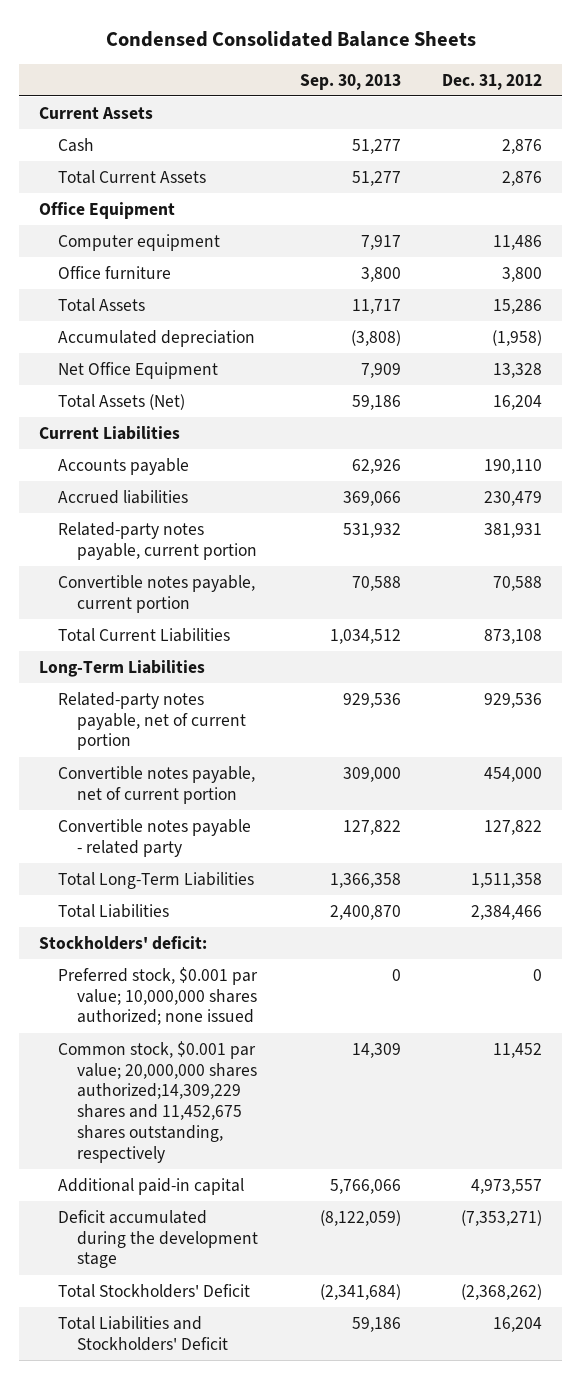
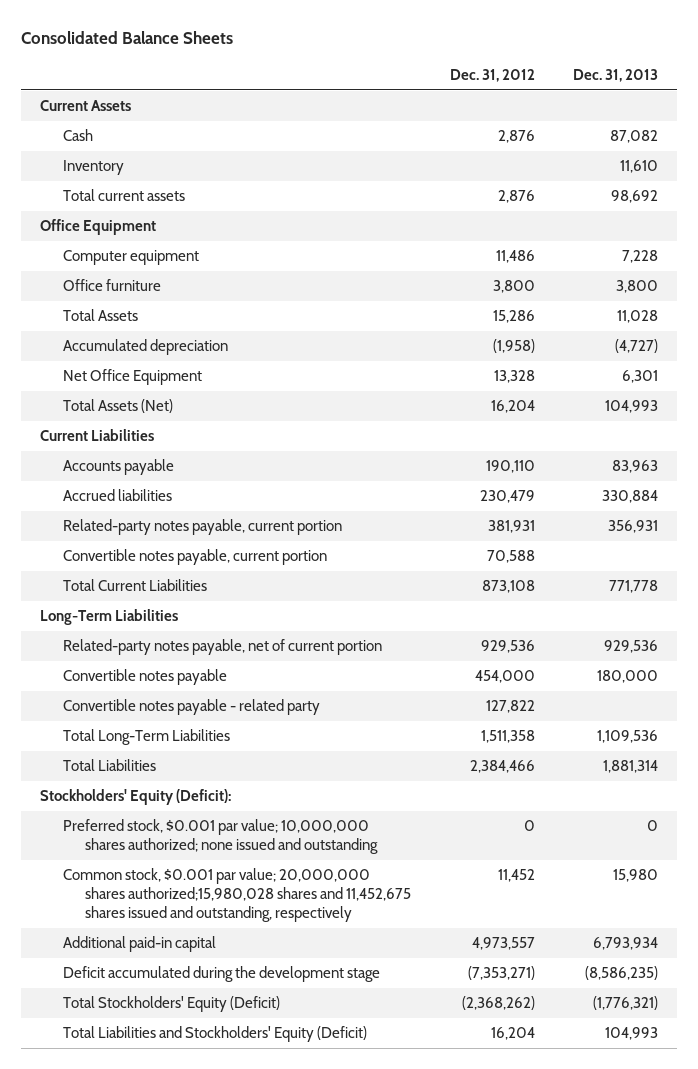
[105,31,476,48] Condensed Consolidated Balance Sheets -> [21,31,234,45] Consolidated Balance Sheets
[299,73,401,90] Sep. 30, 2013 -> none
none -> [572,68,658,82] Dec. 31, 2013
none -> [62,160,124,176] Inventory
[58,169,207,184] Total Current Assets -> [62,189,185,202] Total current assets
[58,765,256,804] Convertible notes payable, net of current portion -> [62,669,227,686] Convertible notes payable
[39,935,208,950] Stockholders' deficit: -> [40,789,232,806] Stockholders' Equity (Deficit):
[58,966,259,1026] Preferred stock, $0.001 par value; 10,000,000 shares authorized; none issued -> [62,819,379,855] Preferred stock, $0.001 par value; 10,000,000 shares authorized; none issued and outstanding
[58,1040,258,1163] Common stock, $0.001 par value; 20,000,000 shares authorized;14,309,229 shares and 11,452,675 shares outstanding, respectively -> [62,868,412,922] Common stock, $0.001 par value; 20,000,000 shares authorized;15,980,028 shares and 11,452,675 shares issued and outstanding, respectively
[58,1283,251,1298] Total Stockholders' Deficit -> [62,996,280,1013] Total Stockholders' Equity (Deficit)
[58,1315,229,1351] Total Liabilities and Stockholders' Deficit -> [62,1026,367,1043] Total Liabilities and Stockholders' Equity (Deficit)

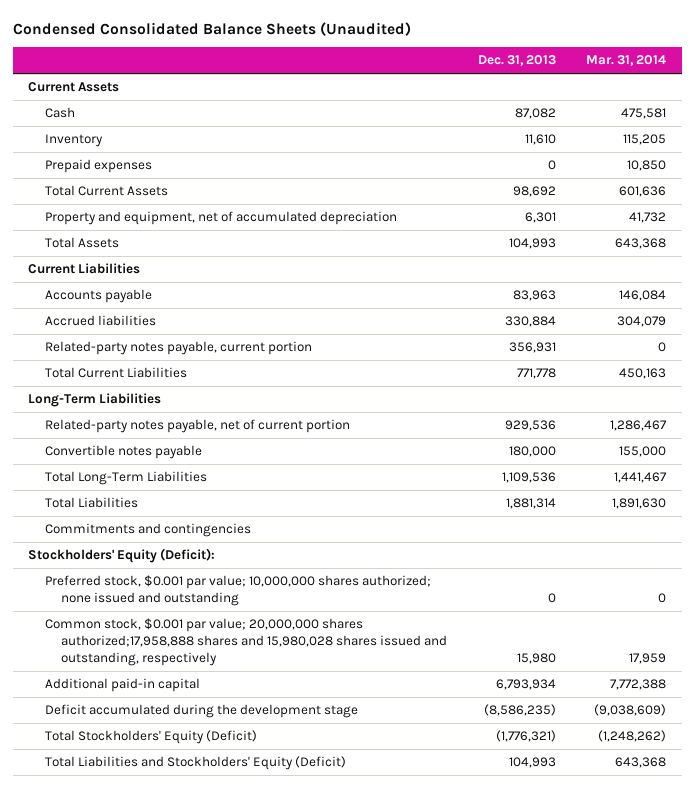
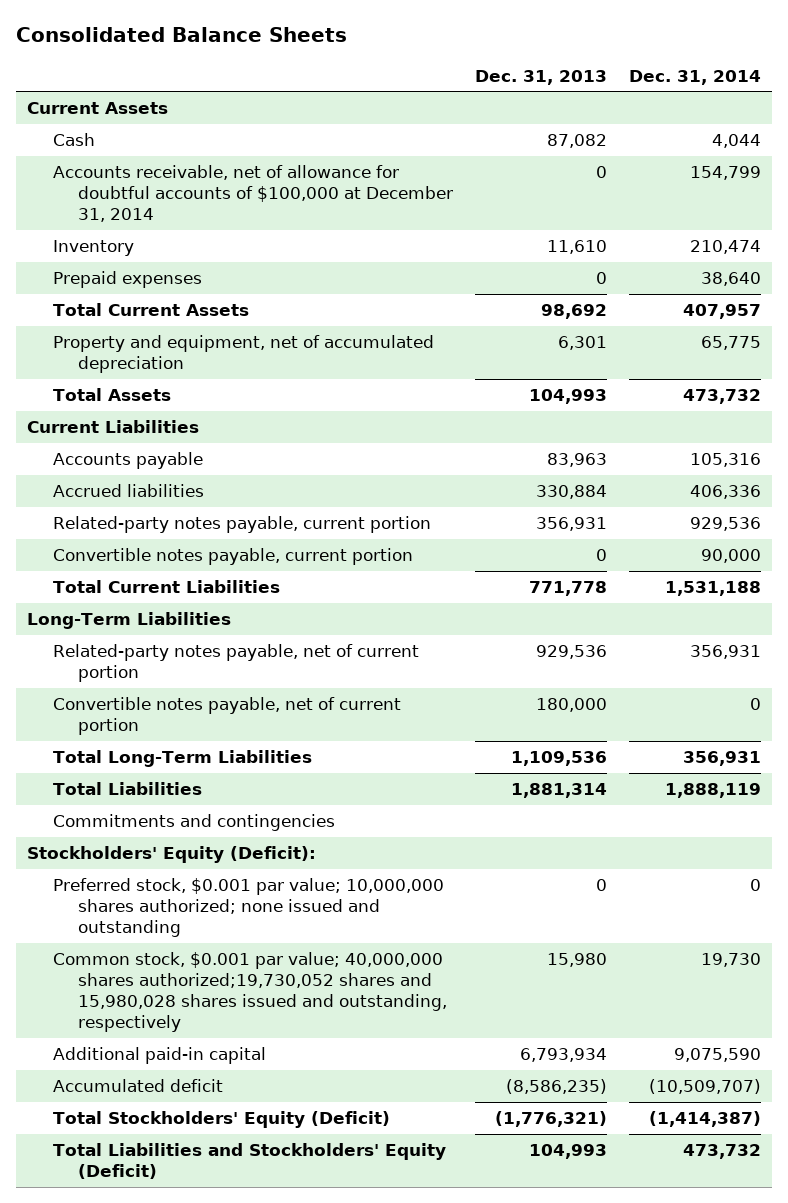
[12,21,411,36] Condensed Consolidated Balance Sheets (Unaudited) -> [15,27,347,43] Consolidated Balance Sheets
[586,55,667,67] Mar. 31, 2014 -> none
none -> [628,69,761,85] Dec. 31, 2014
none -> [52,165,454,223] Accounts receivable, net of allowance for doubtful accounts of $100,000 at December 31, 2014
none -> [52,548,413,566] Convertible notes payable, current portion
[44,445,202,460] Convertible notes payable -> none
none -> [52,697,401,736] Convertible notes payable, net of current portion
[44,618,448,666] Common stock, $0.001 par value; 20,000,000 shares authorized;17,958,888 shares and 15,980,028 shares issued and outstanding, respectively -> [52,952,448,1033] Common stock, $0.001 par value; 40,000,000 shares authorized;19,730,052 shares and 15,980,028 shares issued and outstanding, respectively
[44,704,358,719] Deficit accumulated during the development stage -> [52,1079,223,1093] Accumulated deficit

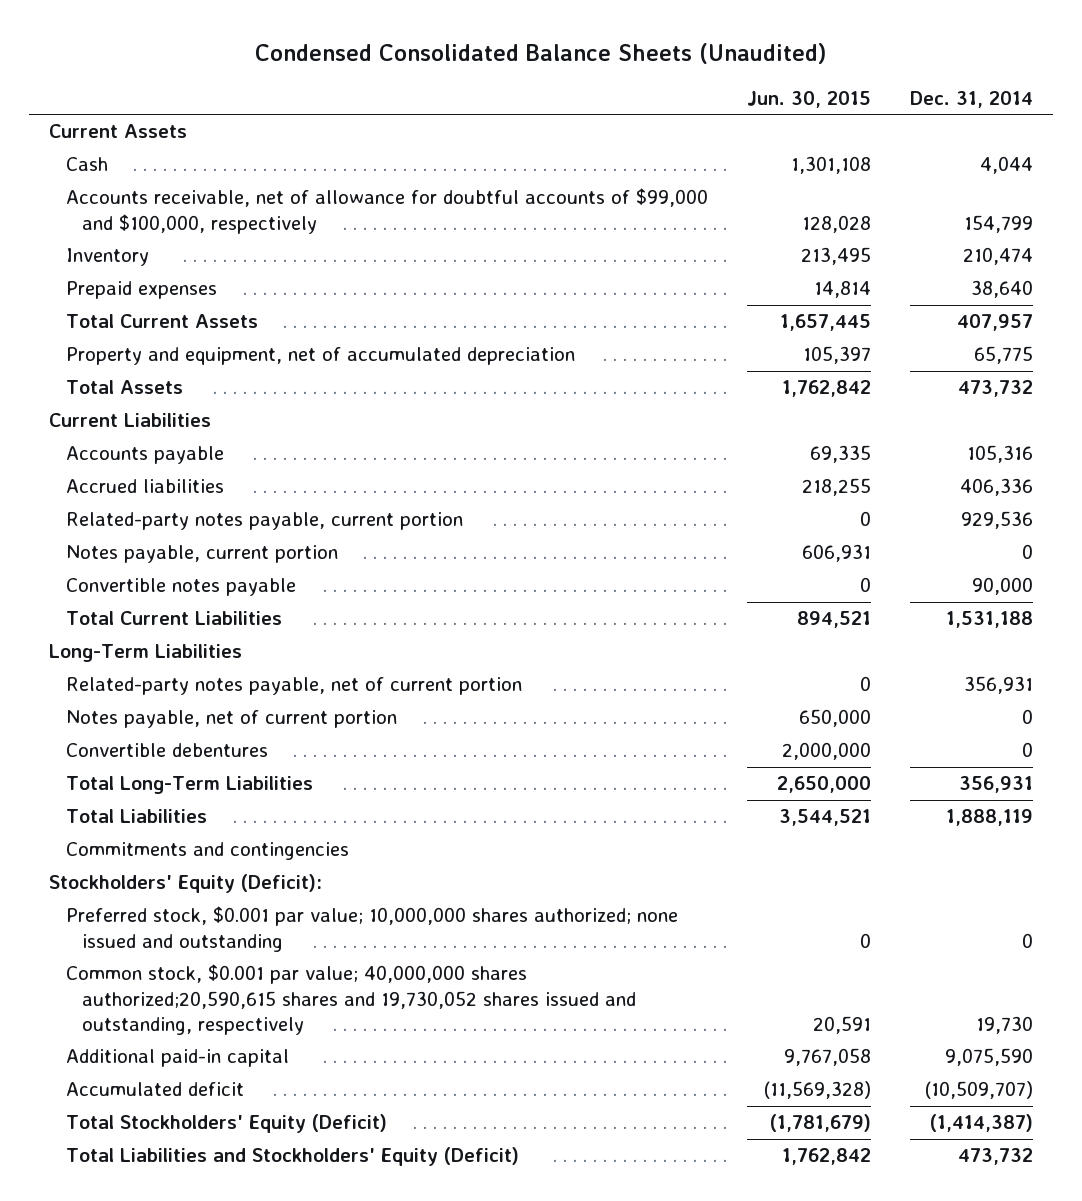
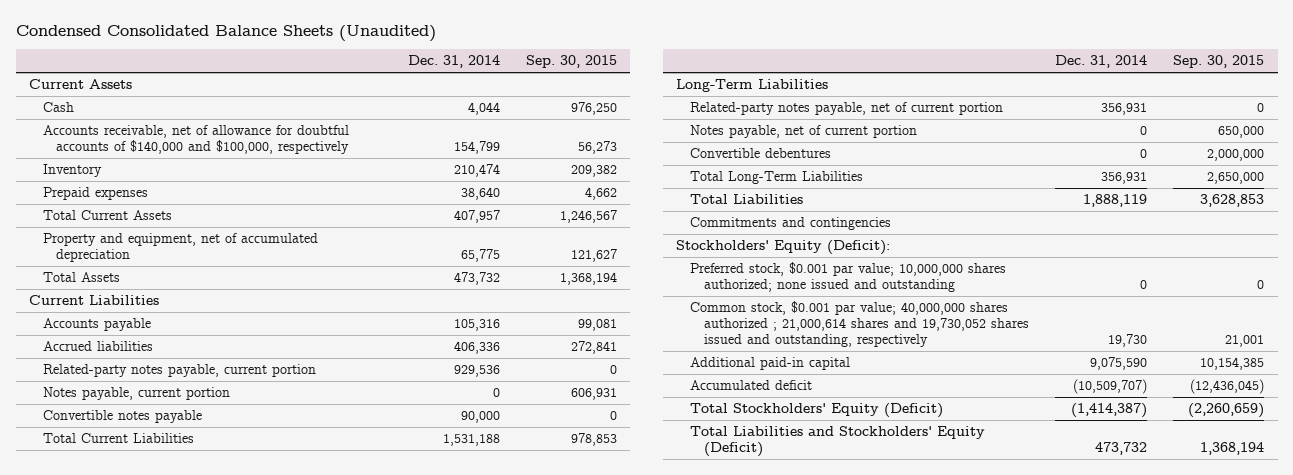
[747,90,872,108] Jun. 30, 2015 -> none
none -> [525,55,617,69] Sep. 30, 2015
[65,188,708,234] Accounts receivable, net of allowance for doubtful accounts of $99,000 and $100,000, respectively -> [42,124,350,154] Accounts receivable, net of allowance for doubtful accounts of $140,000 and $100,000, respectively
[65,964,637,1035] Common stock, $0.001 par value; 40,000,000 shares authorized;20,590,615 shares and 19,730,052 shares issued and outstanding, respectively -> [690,300,1030,347] Common stock, $0.001 par value; 40,000,000 shares authorized ; 21,000,614 shares and 19,730,052 shares issued and outstanding, respectively

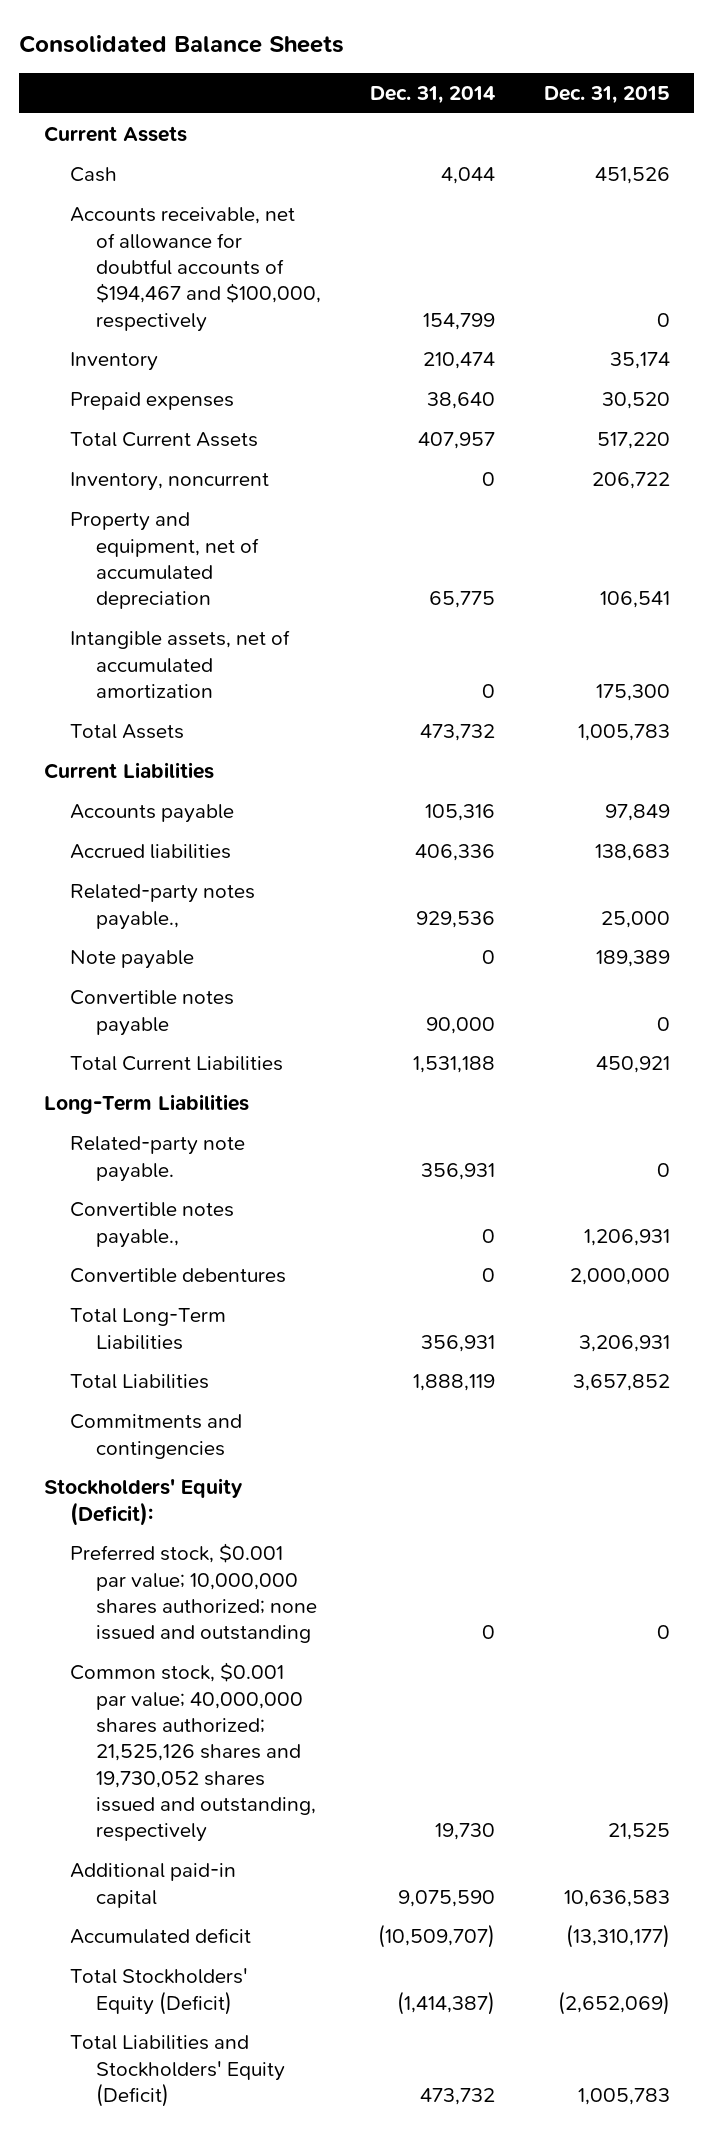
[15,25,436,43] Condensed Consolidated Balance Sheets (Unaudited) -> [19,34,345,53] Consolidated Balance Sheets
[525,55,617,69] Sep. 30, 2015 -> none
none -> [543,85,670,104] Dec. 31, 2015
[42,124,350,154] Accounts receivable, net of allowance for doubtful accounts of $140,000 and $100,000, respectively -> [69,207,321,332] Accounts receivable, net of allowance for doubtful accounts of $194,467 and $100,000, respectively
none -> [69,472,269,492] Inventory, noncurrent
none -> [69,630,290,698] Intangible assets, net of accumulated amortization
[42,363,316,377] Related-party notes payable, current portion -> [69,884,255,930] Related-party notes payable.,
[42,386,230,400] Notes payable, current portion -> [69,950,194,970] Note payable
[690,124,918,138] Notes payable, net of current portion -> none
[690,101,1004,115] Related-party notes payable, net of current portion -> [69,1136,245,1182] Related-party note payable.
none -> [69,1202,234,1248] Convertible notes payable.,
[690,300,1030,347] Common stock, $0.001 par value; 40,000,000 shares authorized ; 21,000,614 shares and 19,730,052 shares issued and outstanding, respectively -> [69,1662,316,1843] Common stock, $0.001 par value; 40,000,000 shares authorized; 21,525,126 shares and 19,730,052 shares issued and outstanding, respectively

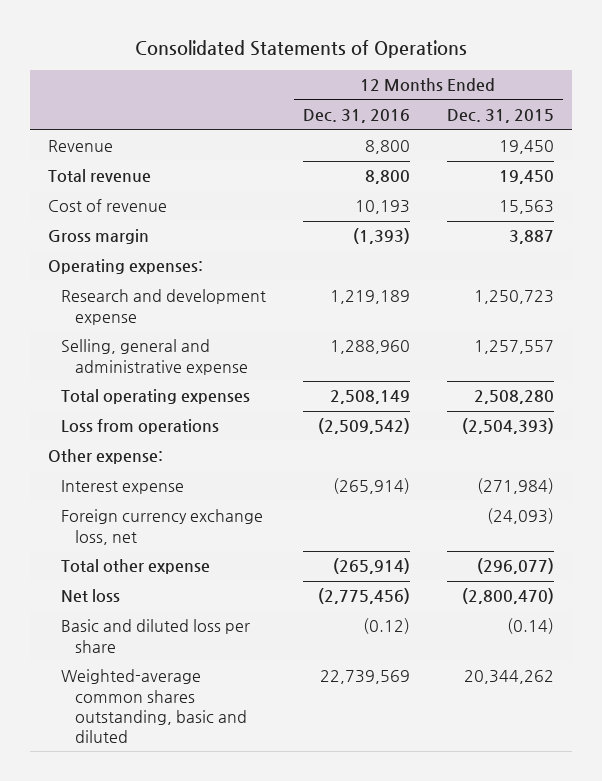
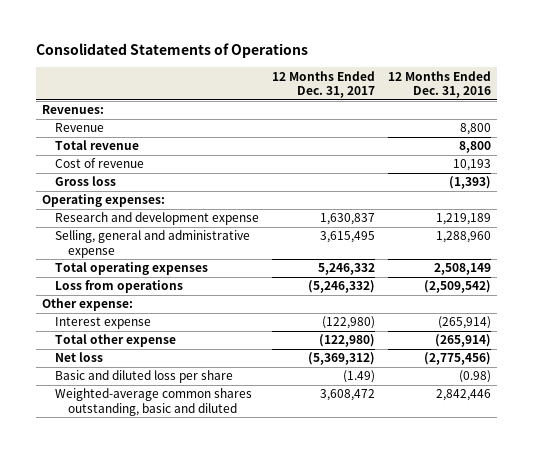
[446,109,554,124] Dec. 31, 2015 -> none
none -> [271,70,375,99] 12 Months Ended Dec. 31, 2017
none -> [42,105,105,115] Revenues:
[48,229,150,245] Gross margin -> [55,176,117,187] Gross loss
[61,509,264,545] Foreign currency exchange loss, net -> none
[363,618,411,635] (0.12) -> [458,370,491,384] (0.98)
[320,670,411,685] 22,739,569 -> [435,389,491,402] 2,842,446

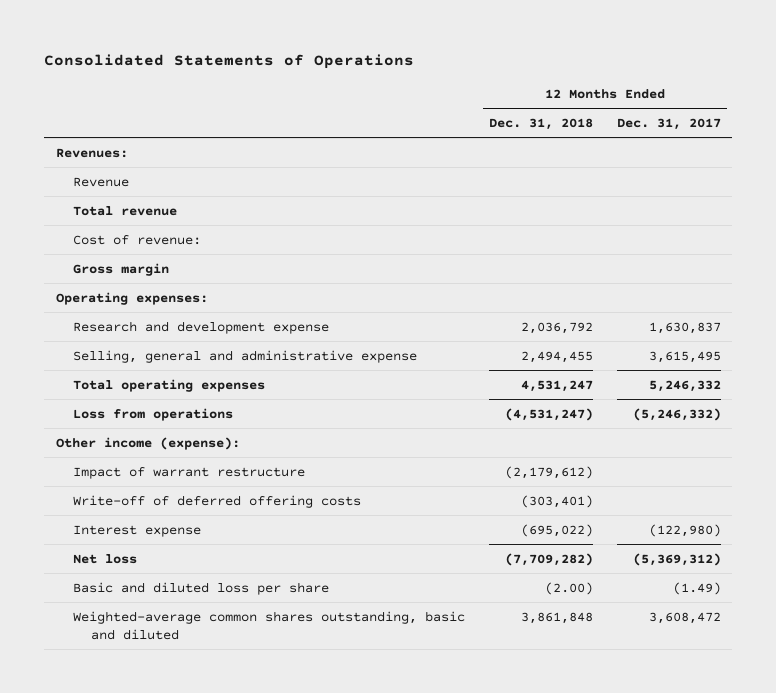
[387,70,491,99] 12 Months Ended Dec. 31, 2016 -> none
none -> [488,117,593,130] Dec. 31, 2018
[55,158,145,169] Cost of revenue -> [73,234,202,245] Cost of revenue:
[55,176,117,187] Gross loss -> [73,262,170,276] Gross margin
[42,298,134,312] Other expense: -> [55,436,240,450] Other income (expense):
none -> [73,466,306,479] Impact of warrant restructure
none -> [73,494,362,508] Write-off of deferred offering costs
[55,334,177,348] Total other expense -> none

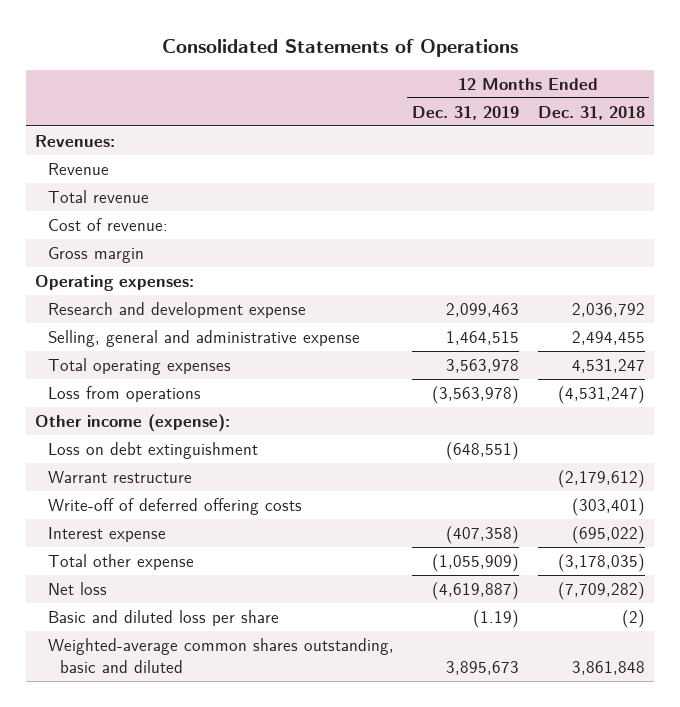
[616,117,721,130] Dec. 31, 2017 -> none
none -> [412,105,520,120] Dec. 31, 2019
none -> [47,442,258,460] Loss on debt extinguishment
[73,466,306,479] Impact of warrant restructure -> [47,471,192,484] Warrant restructure
none -> [47,554,194,571] Total other expense
[544,581,593,595] (2.00) -> [621,610,645,629] (2)

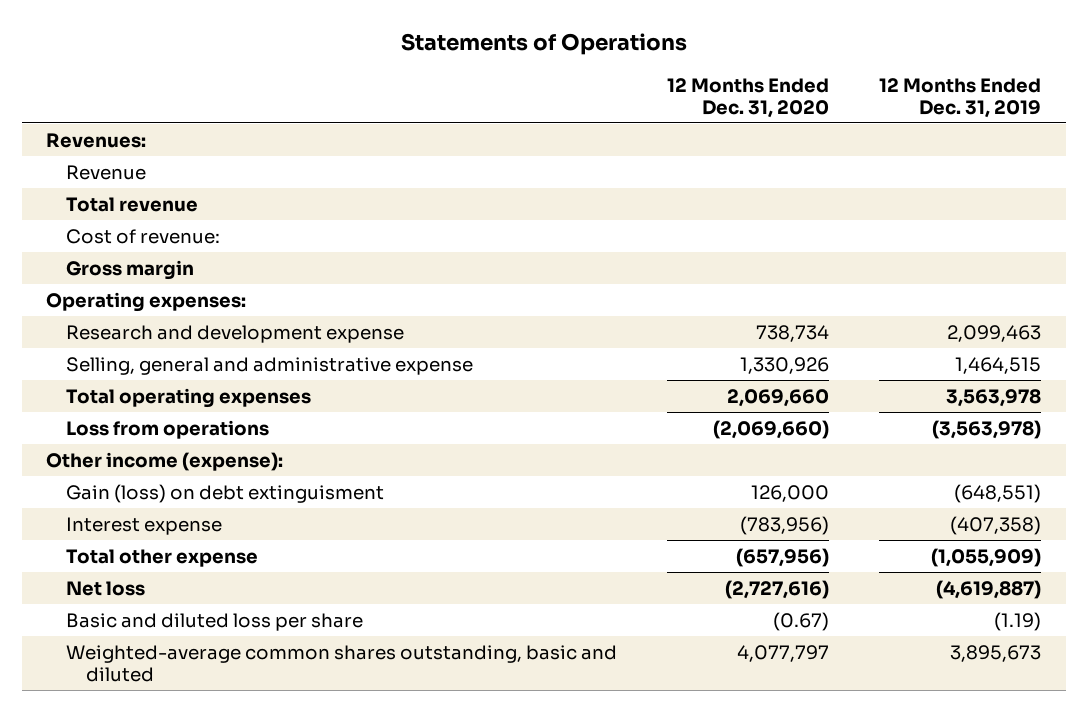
[161,38,518,57] Consolidated Statements of Operations -> [400,33,687,56] Statements of Operations
[537,105,645,120] Dec. 31, 2018 -> none
none -> [667,77,830,118] 12 Months Ended Dec. 31, 2020
[47,471,192,484] Warrant restructure -> none
[47,498,302,516] Write-off of deferred offering costs -> none
[47,442,258,460] Loss on debt extinguishment -> [66,483,385,503] Gain (loss) on debt extinguisment

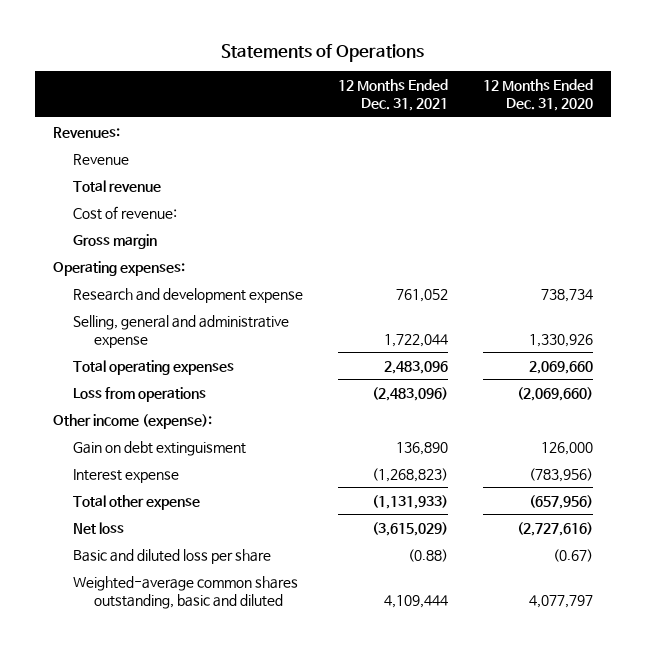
[878,77,1041,118] 12 Months Ended Dec. 31, 2019 -> none
none -> [338,79,449,112] 12 Months Ended Dec. 31, 2021
[66,483,385,503] Gain (loss) on debt extinguisment -> [73,440,247,456] Gain on debt extinguisment

